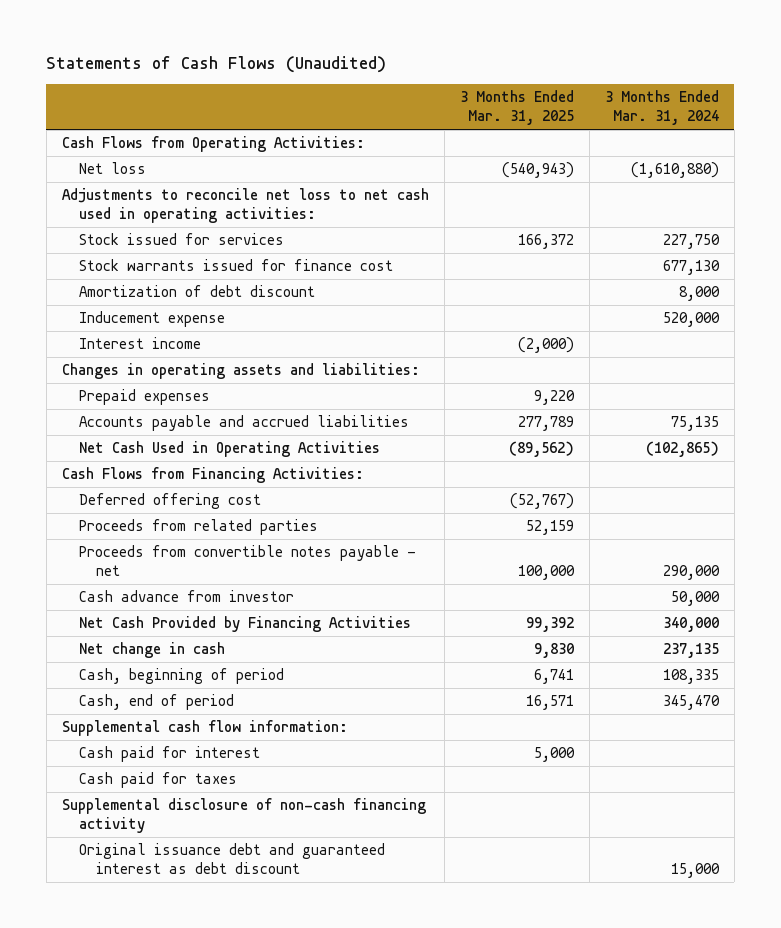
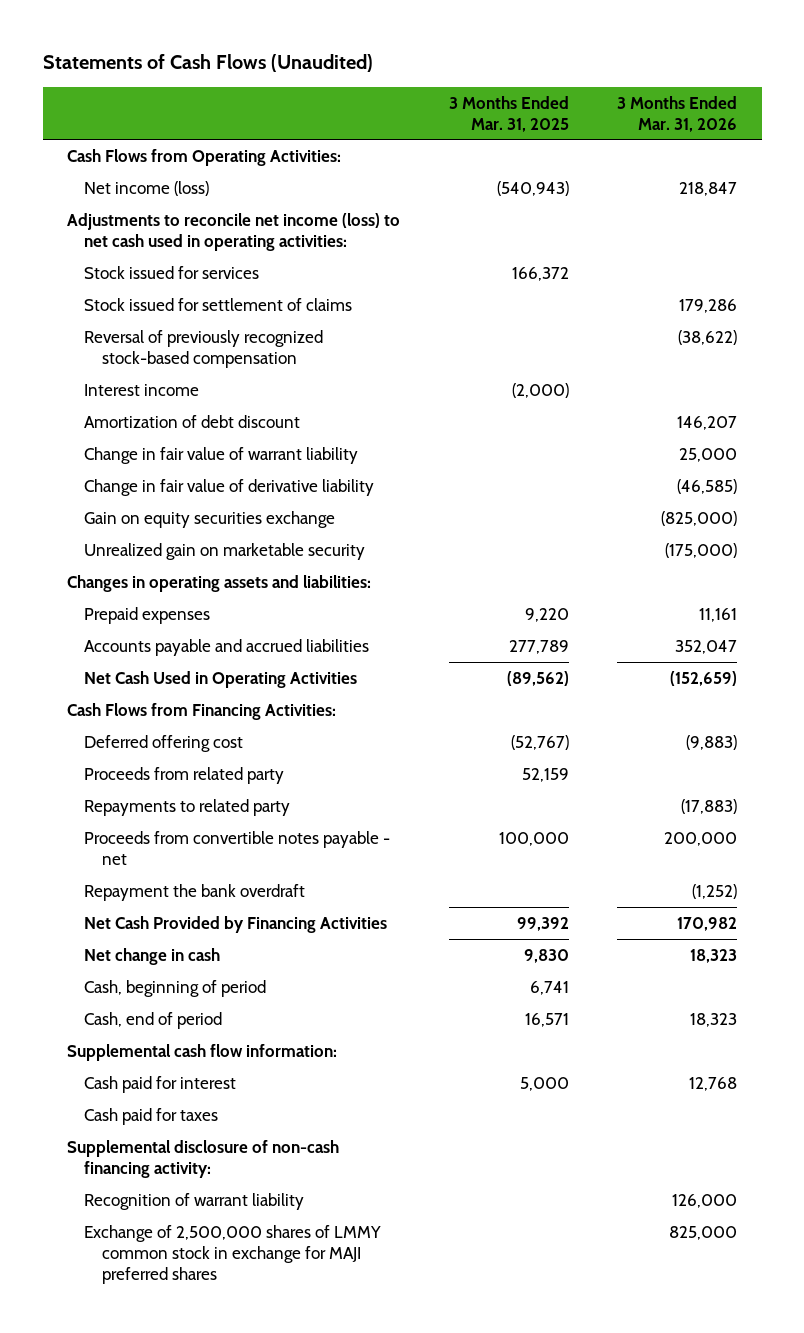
[604,90,719,126] 3 Months Ended Mar. 31, 2024 -> none
none -> [617,95,738,132] 3 Months Ended Mar. 31, 2026
[78,162,146,175] Net loss -> [84,180,210,196] Net income (loss)
[61,188,429,223] Adjustments to reconcile net loss to net cash used in operating activities: -> [66,212,400,252] Adjustments to reconcile net income (loss) to net cash used in operating activities:
[78,259,393,272] Stock warrants issued for finance cost -> none
[78,311,225,328] Inducement expense -> none
none -> [84,297,353,311] Stock issued for settlement of claims
none -> [84,329,324,369] Reversal of previously recognized stock-based compensation
[78,285,315,298] Amortization of debt discount -> [84,414,301,428] Amortization of debt discount
none -> [84,446,359,464] Change in fair value of warrant liability
none -> [84,478,375,496] Change in fair value of derivative liability
none -> [84,510,336,528] Gain on equity securities exchange
none -> [84,542,366,560] Unrealized gain on marketable security
[78,519,318,536] Proceeds from related parties -> [84,766,285,784] Proceeds from related party
none -> [84,798,291,816] Repayments to related party
[78,590,294,603] Cash advance from investor -> none
none -> [84,883,306,901] Repayment the bank overdraft
[78,843,385,874] Original issuance debt and guaranteed interest as debt discount -> none
[61,798,426,833] Supplemental disclosure of non-cash financing activity -> [66,1139,339,1179] Supplemental disclosure of non-cash financing activity:
none -> [84,1192,305,1210] Recognition of warrant liability
none -> [84,1224,382,1285] Exchange of 2,500,000 shares of LMMY common stock in exchange for MAJI preferred shares

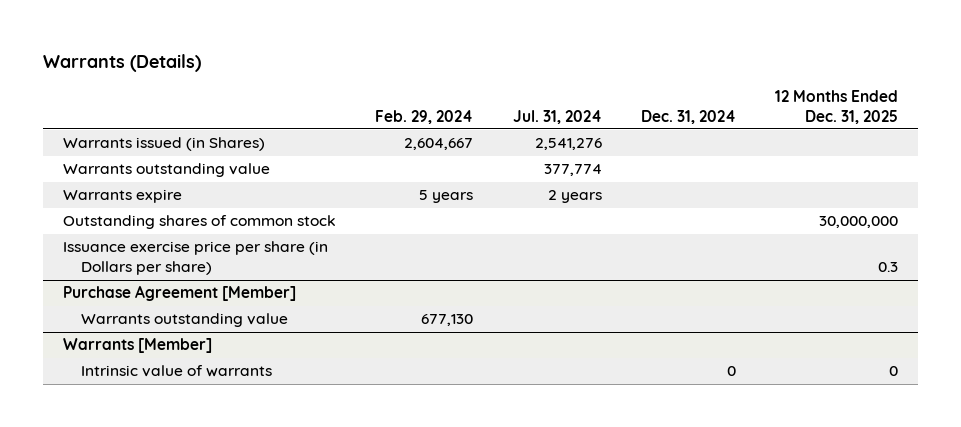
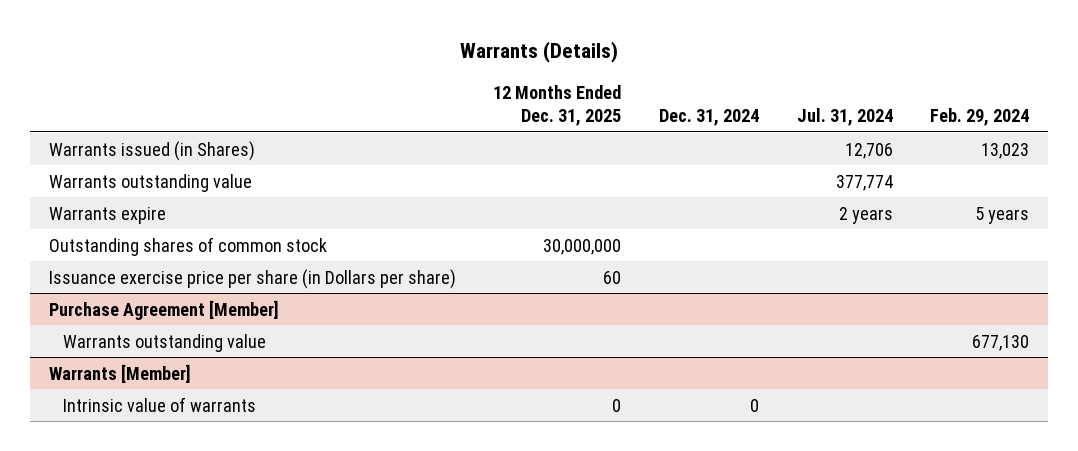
[404,138,474,151] 2,604,667 -> [981,142,1030,159] 13,023
[534,138,602,151] 2,541,276 -> [844,142,893,159] 12,706
[878,262,899,273] 0.3 -> [603,270,622,284] 60

